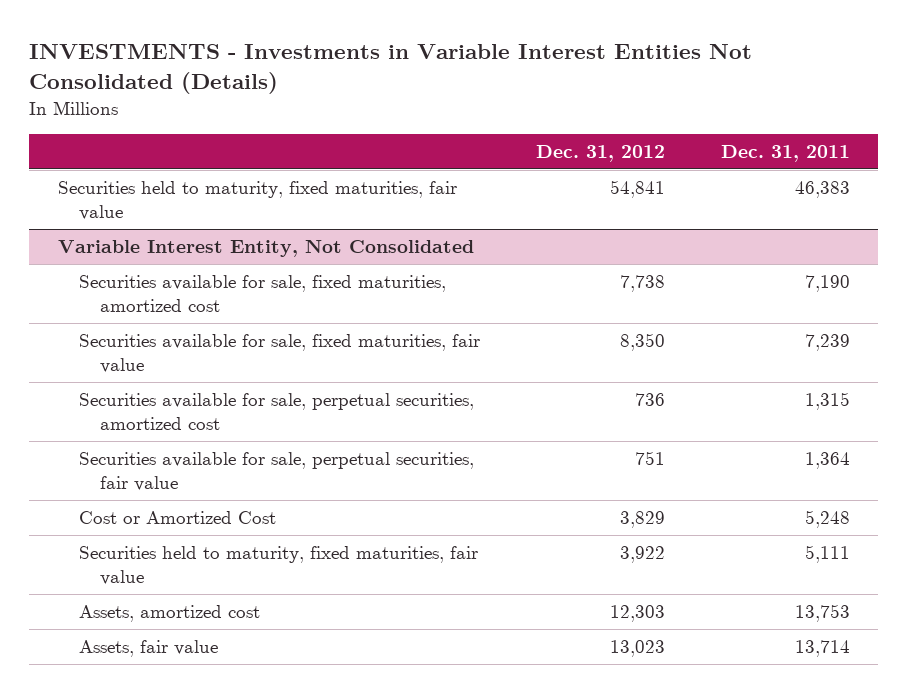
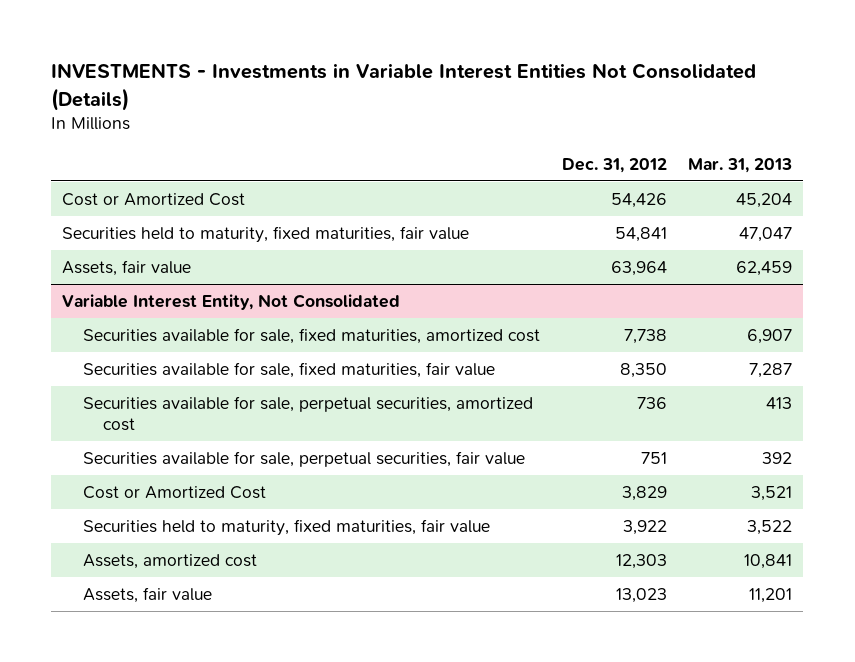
[721,144,851,162] Dec. 31, 2011 -> none
none -> [688,157,793,173] Mar. 31, 2013
none -> [62,193,246,207] Cost or Amortized Cost
none -> [62,260,192,277] Assets, fair value

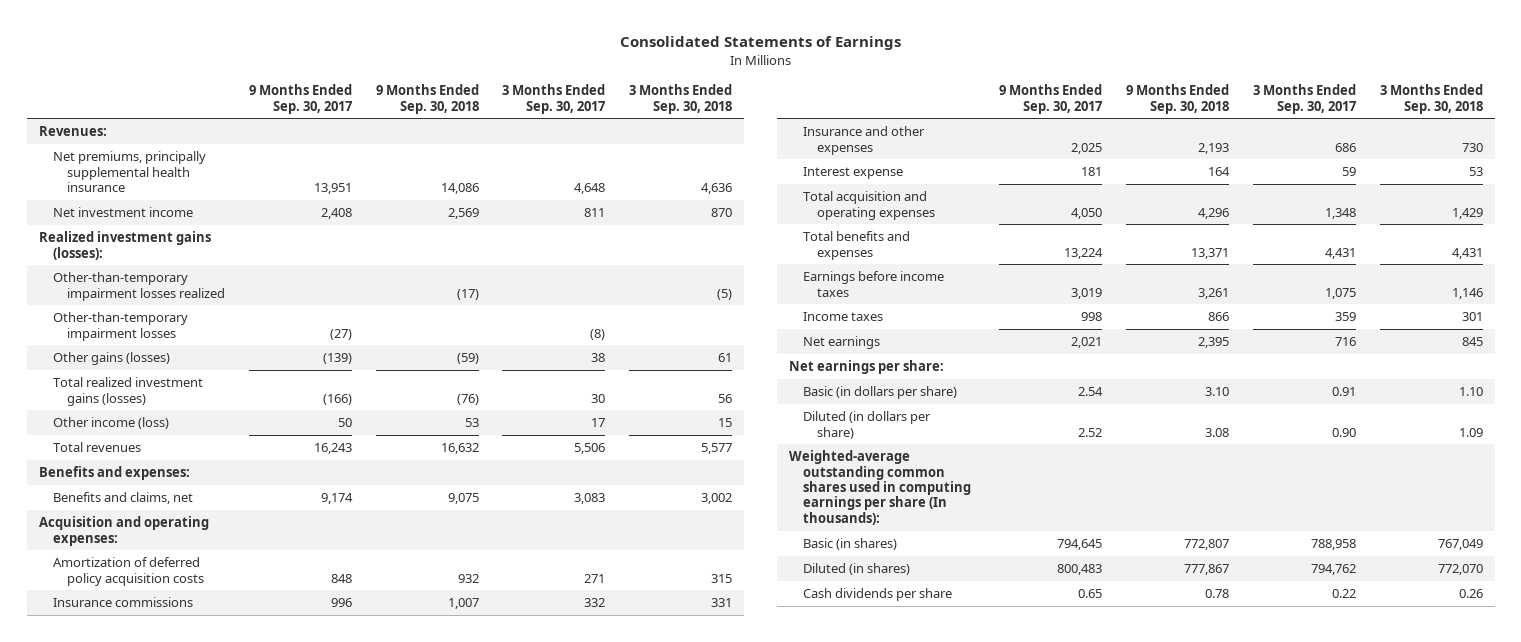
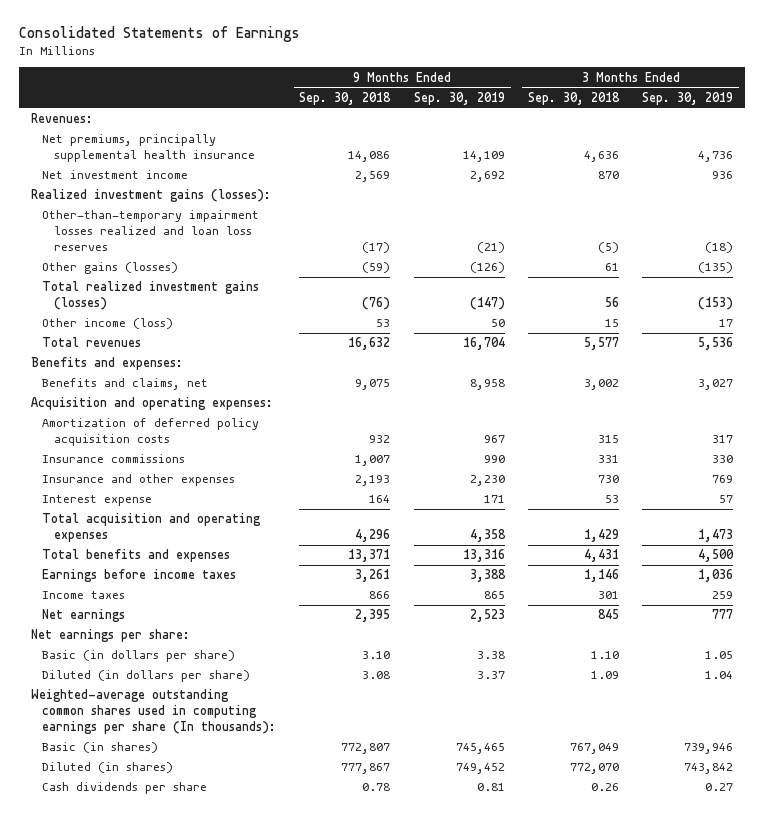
[248,84,352,114] 9 Months Ended Sep. 30, 2017 -> none
[502,84,606,114] 3 Months Ended Sep. 30, 2017 -> none
none -> [413,91,505,105] Sep. 30, 2019
none -> [642,91,734,105] Sep. 30, 2019
[52,312,188,341] Other-than-temporary impairment losses -> none
[52,272,225,301] Other-than-temporary impairment losses realized -> [42,210,260,252] Other-than-temporary impairment losses realized and loan loss reserves

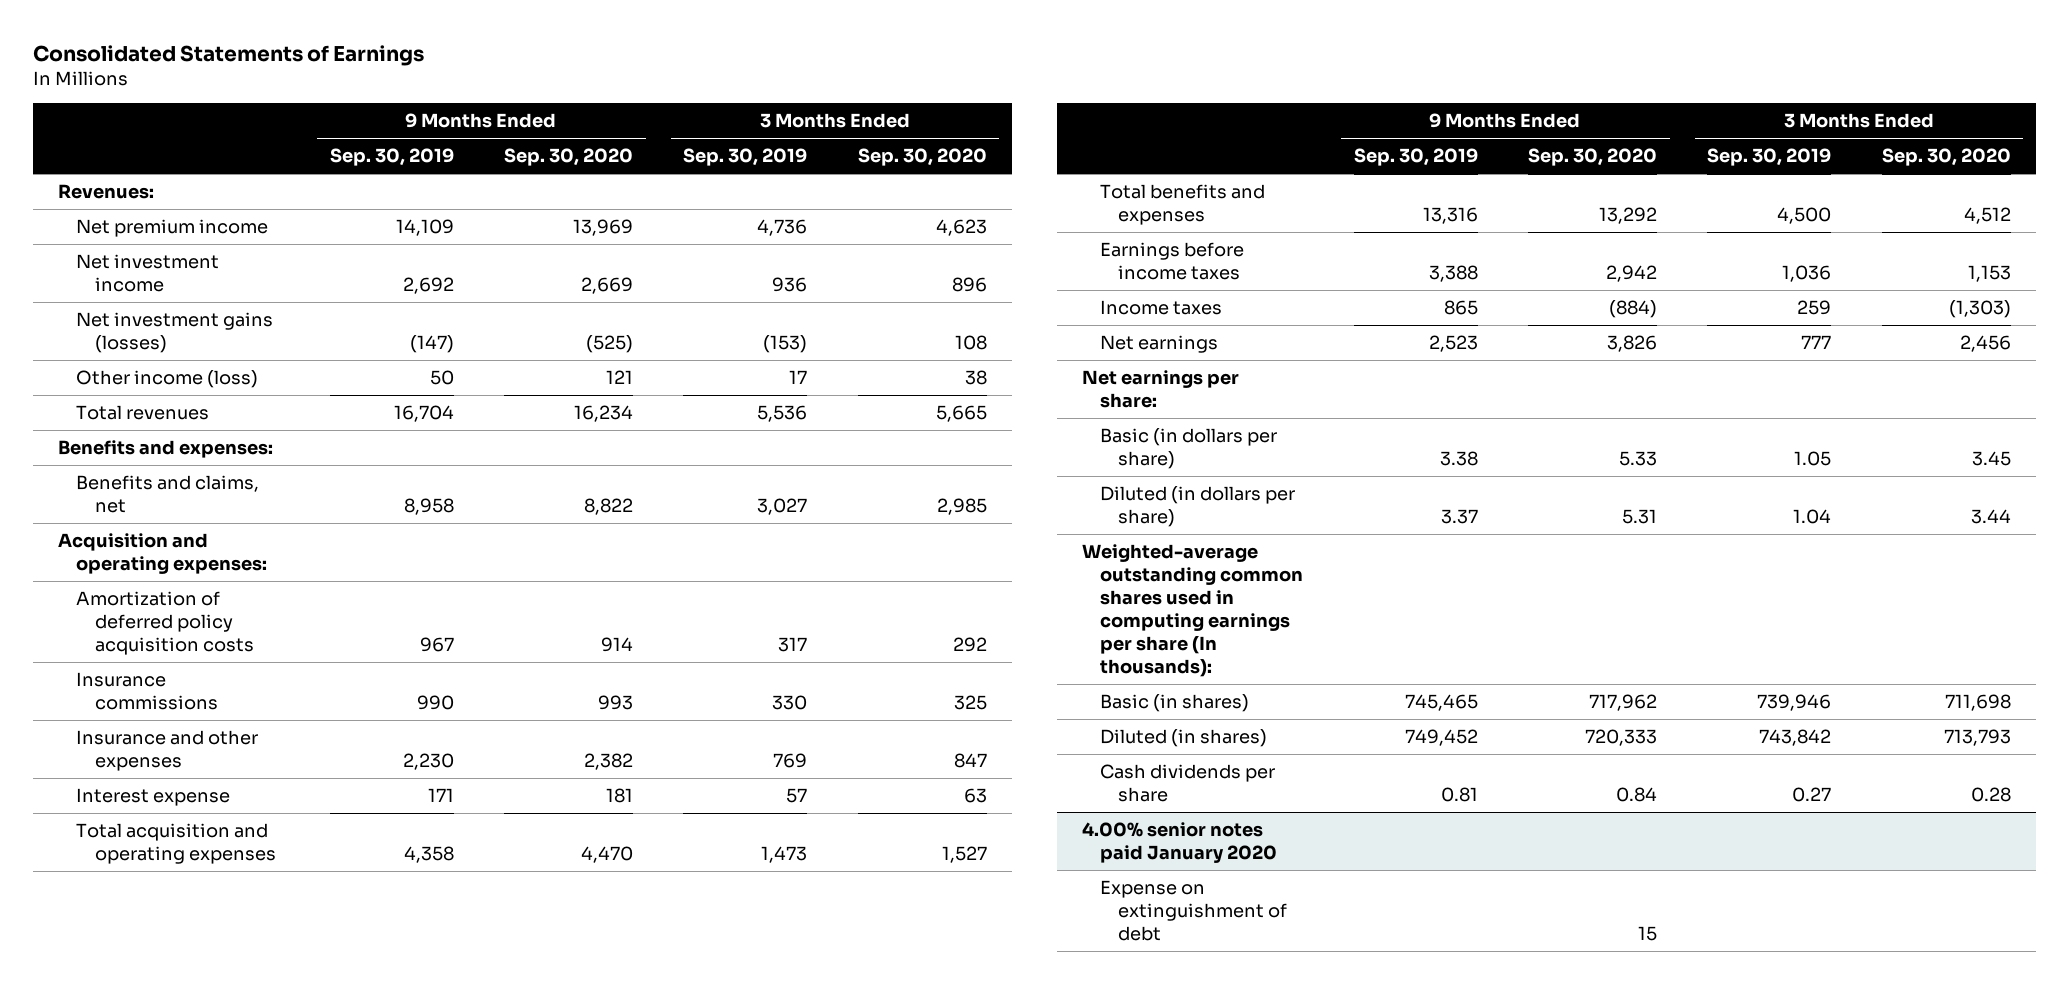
[299,91,392,105] Sep. 30, 2018 -> none
[528,91,621,105] Sep. 30, 2018 -> none
none -> [504,148,634,167] Sep. 30, 2020
none -> [857,148,987,167] Sep. 30, 2020
[42,134,255,163] Net premiums, principally supplemental health insurance -> [76,218,269,237] Net premium income
[30,189,271,203] Realized investment gains (losses): -> none
[42,210,260,252] Other-than-temporary impairment losses realized and loan loss reserves -> none
[42,262,179,275] Other gains (losses) -> none
[42,281,260,311] Total realized investment gains (losses) -> [76,311,274,354] Net investment gains (losses)
none -> [1082,821,1278,864] 4.00% senior notes paid January 2020
none -> [1100,879,1288,942] Expense on extinguishment of debt

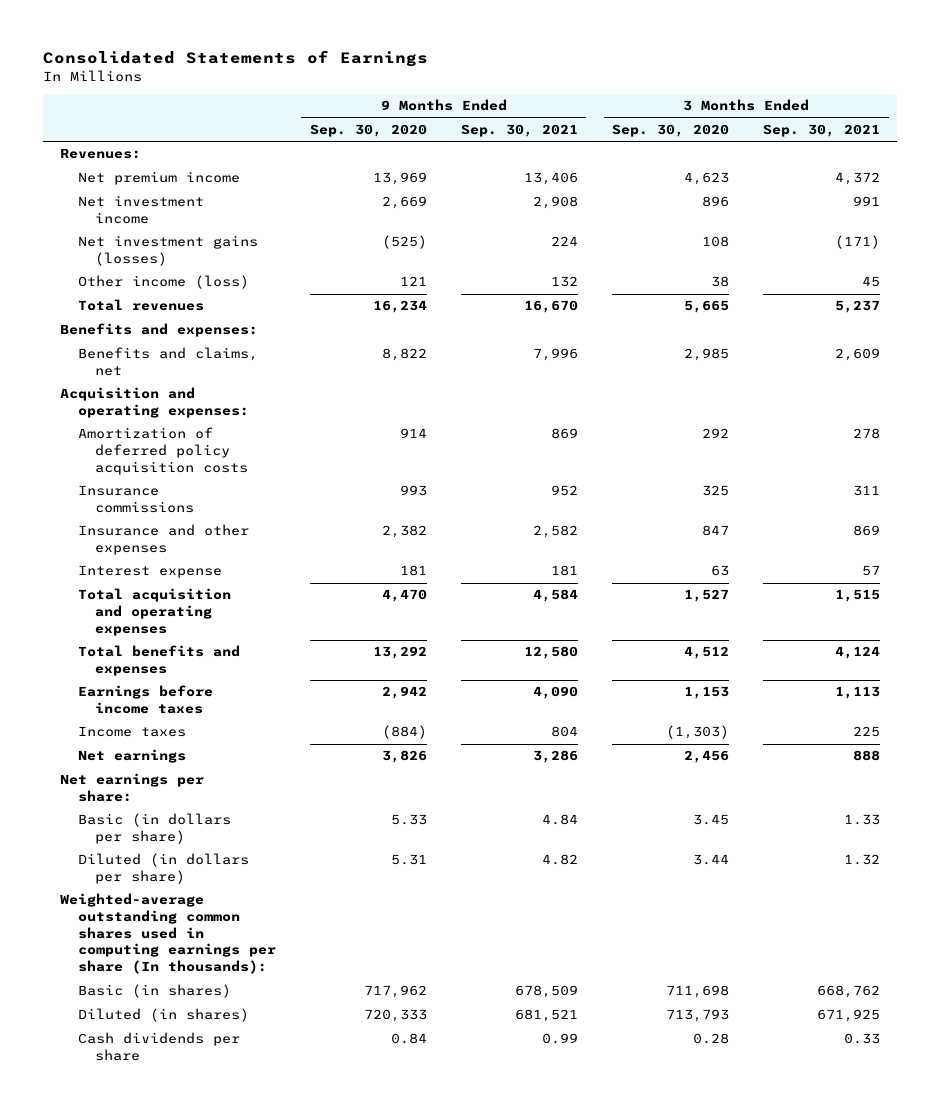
[329,148,454,167] Sep. 30, 2019 -> none
[683,148,808,167] Sep. 30, 2019 -> none
none -> [460,123,578,137] Sep. 30, 2021
none -> [763,123,881,137] Sep. 30, 2021
[1082,821,1278,864] 4.00% senior notes paid January 2020 -> none
[1100,879,1288,942] Expense on extinguishment of debt -> none

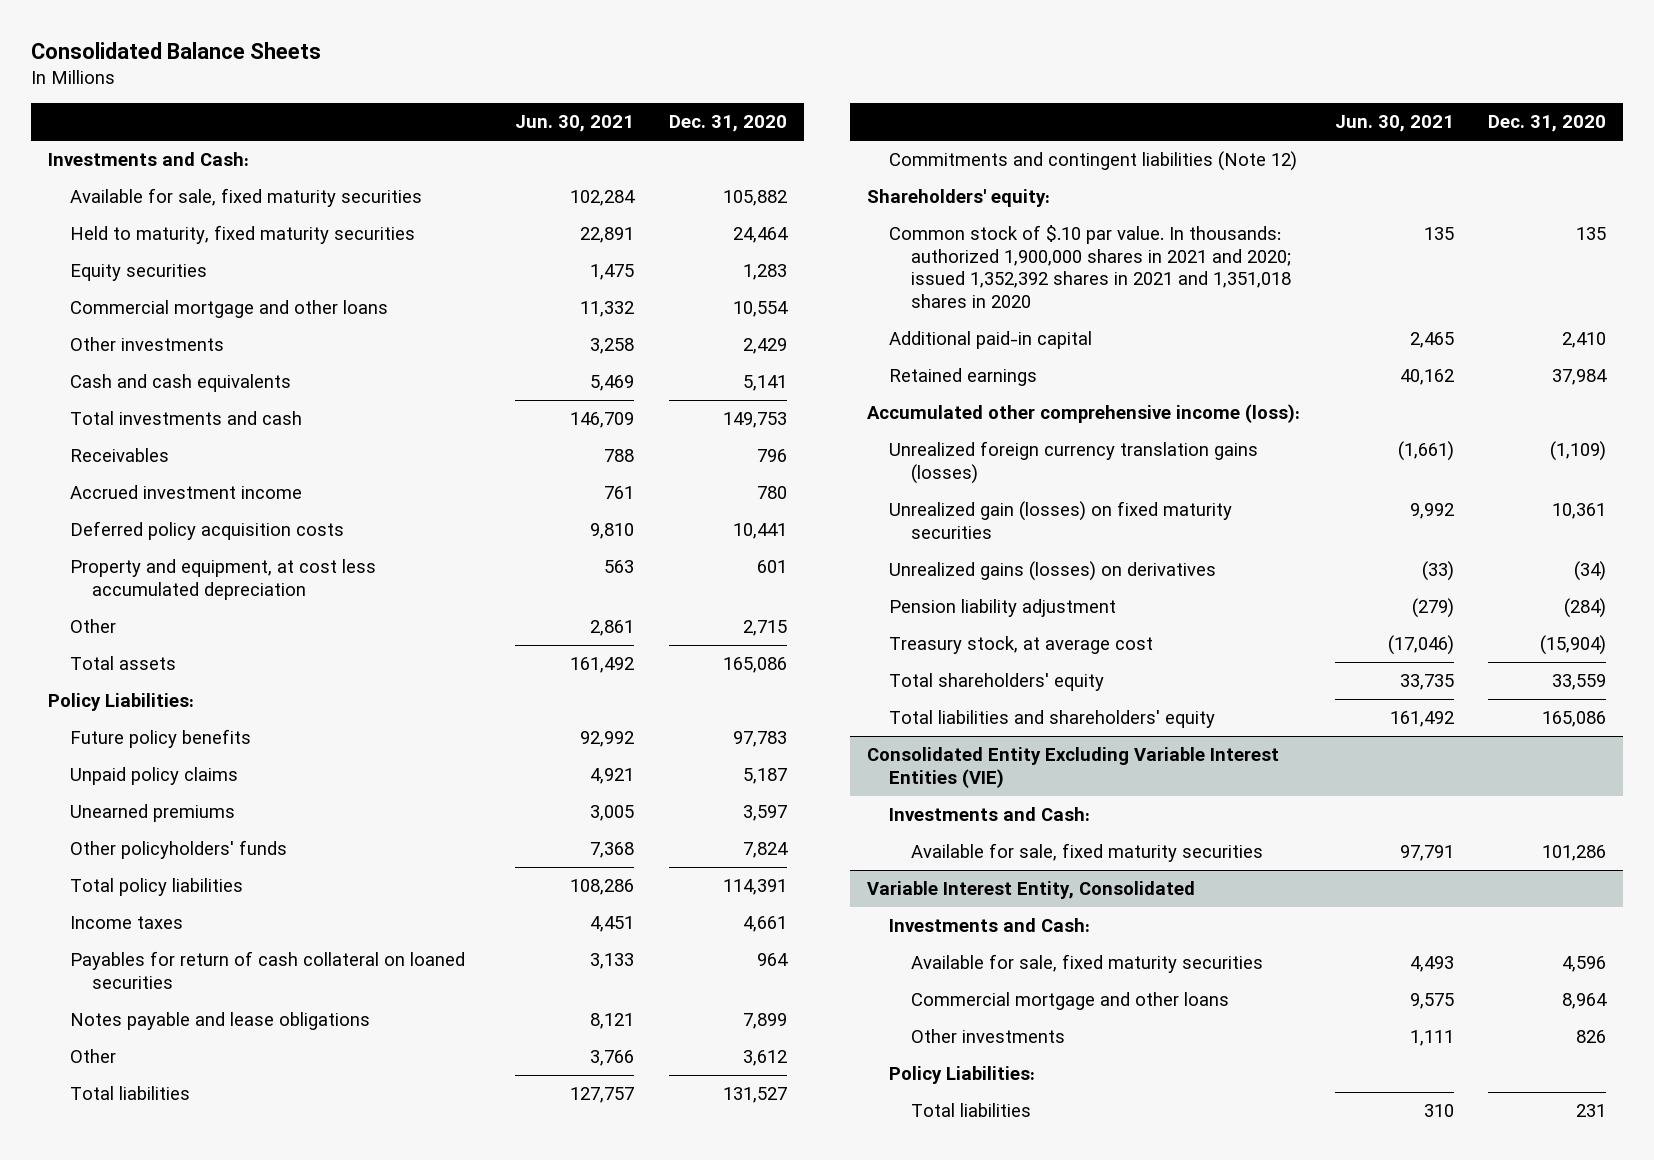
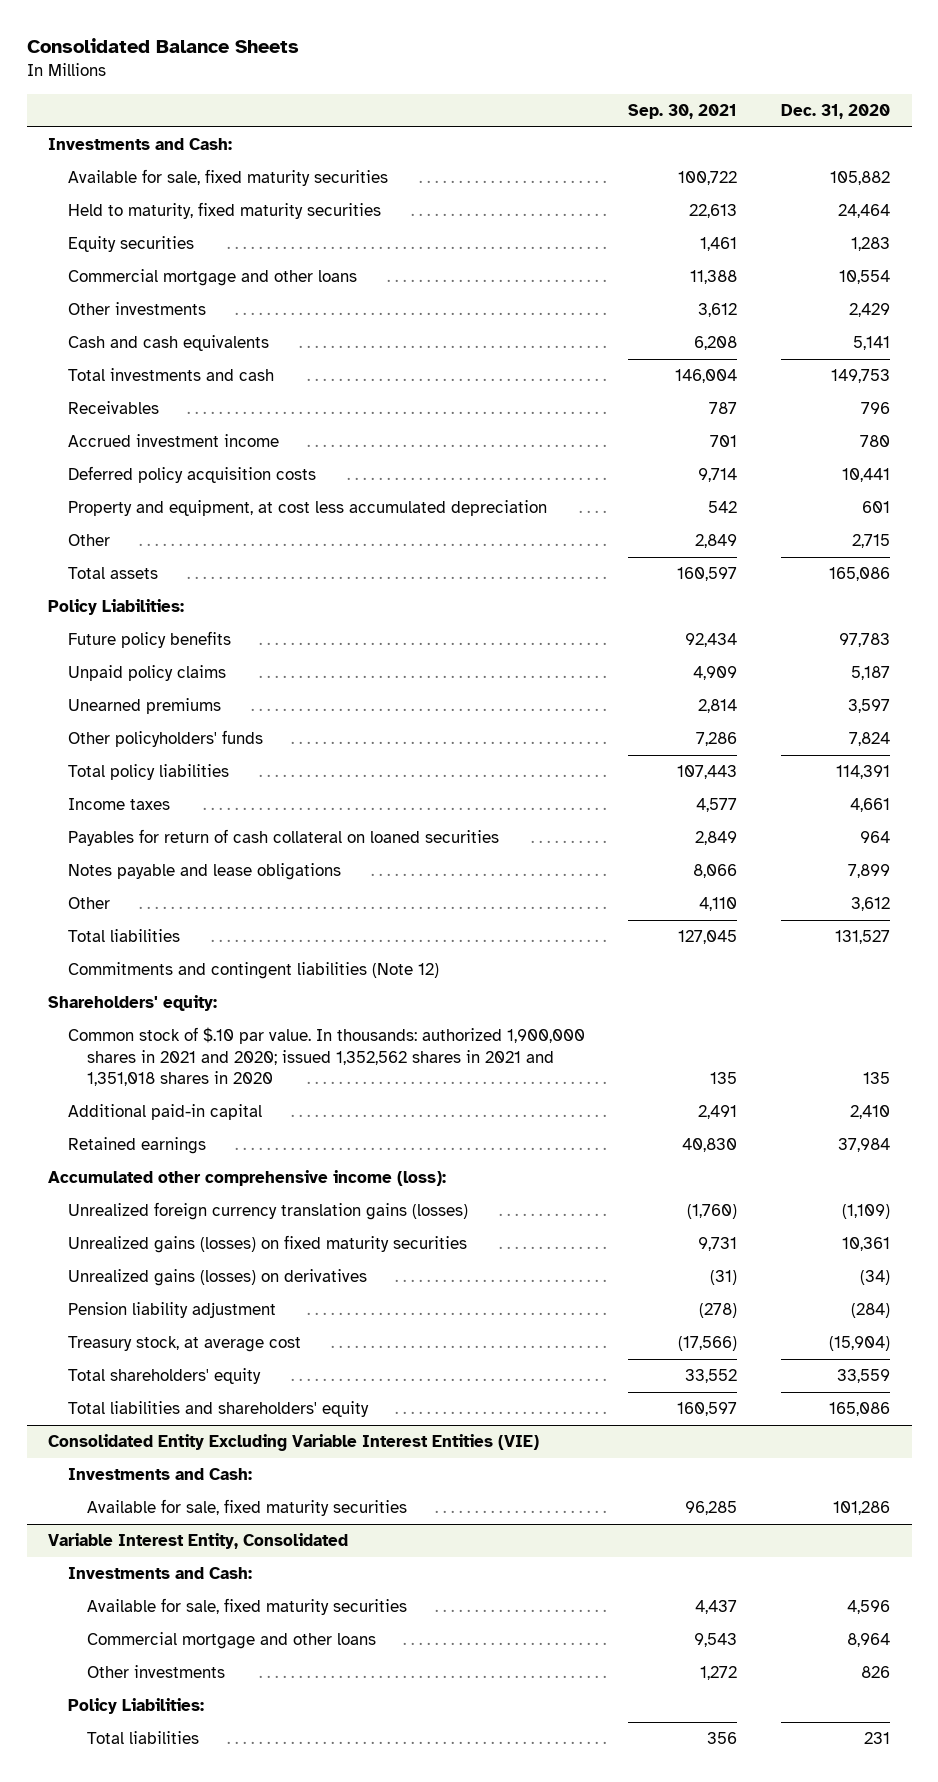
[515,115,635,133] Jun. 30, 2021 -> none
none -> [628,103,738,119] Sep. 30, 2021
[889,225,1292,308] Common stock of $.10 par value. In thousands: authorized 1,900,000 shares in 2021 and 2020; issued 1,352,392 shares in 2021 and 1,351,018 shares in 2020 -> [67,1027,585,1087] Common stock of $.10 par value. In thousands: authorized 1,900,000 shares in 2021 and 2020; issued 1,352,562 shares in 2021 and 1,351,018 shares in 2020
[889,501,1233,539] Unrealized gain (losses) on fixed maturity securities -> [67,1235,467,1254] Unrealized gains (losses) on fixed maturity securities

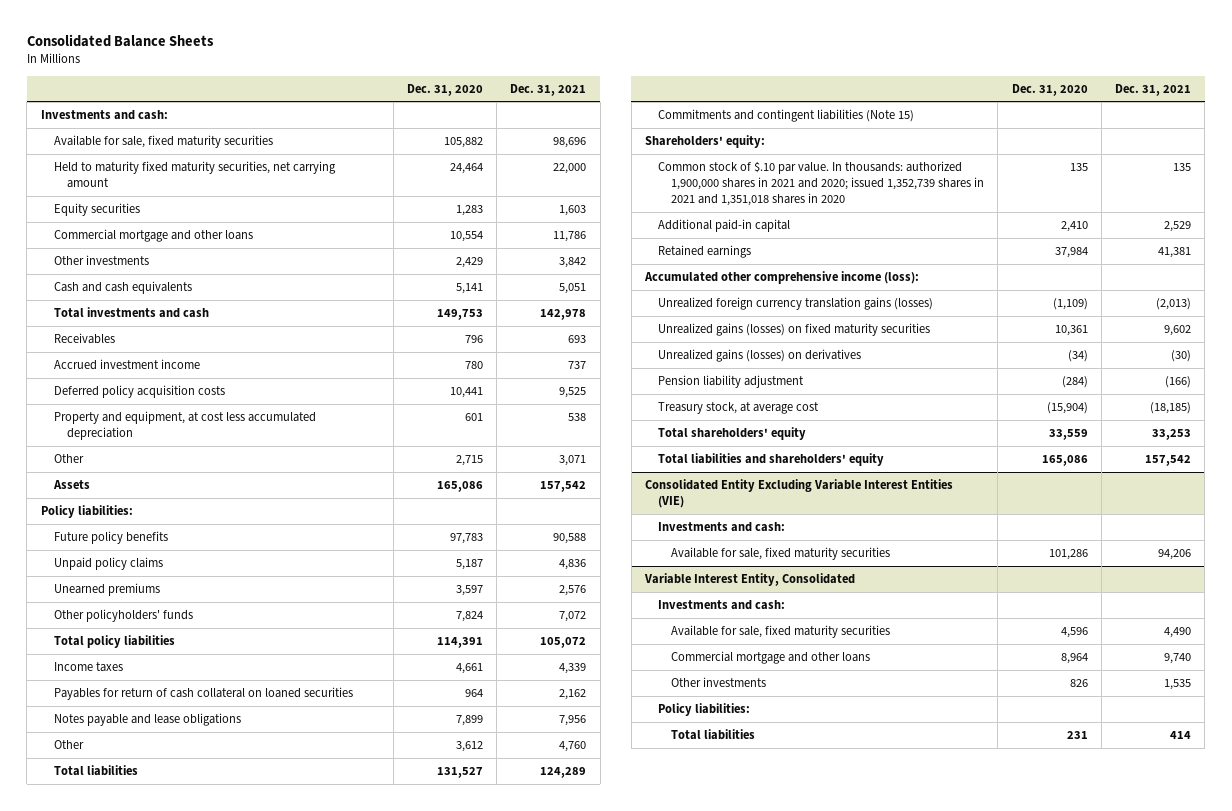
[628,103,738,119] Sep. 30, 2021 -> none
none -> [510,83,587,96] Dec. 31, 2021
[48,138,233,151] Investments and Cash: -> [40,109,168,120] Investments and cash:
[67,202,381,220] Held to maturity, fixed maturity securities -> [53,160,336,189] Held to maturity fixed maturity securities, net carrying amount
[67,567,158,580] Total assets -> [52,479,90,489] Assets
[48,599,185,616] Policy Liabilities: -> [40,504,133,518] Policy liabilities:
[67,962,439,980] Commitments and contingent liabilities (Note 12) -> [658,108,915,122] Commitments and contingent liabilities (Note 15)
[67,1027,585,1087] Common stock of $.10 par value. In thousands: authorized 1,900,000 shares in 2021 and 2020; issued 1,352,562 shares in 2021 and 1,351,018 shares in 2020 -> [658,160,985,207] Common stock of $.10 par value. In thousands: authorized 1,900,000 shares in 2021 and 2020; issued 1,352,739 shares in 2021 and 1,351,018 shares in 2020
[67,1468,252,1481] Investments and Cash: -> [658,521,786,532] Investments and cash:
[67,1567,252,1580] Investments and Cash: -> [658,599,786,610] Investments and cash:
[67,1698,204,1715] Policy Liabilities: -> [658,702,751,716] Policy liabilities:

